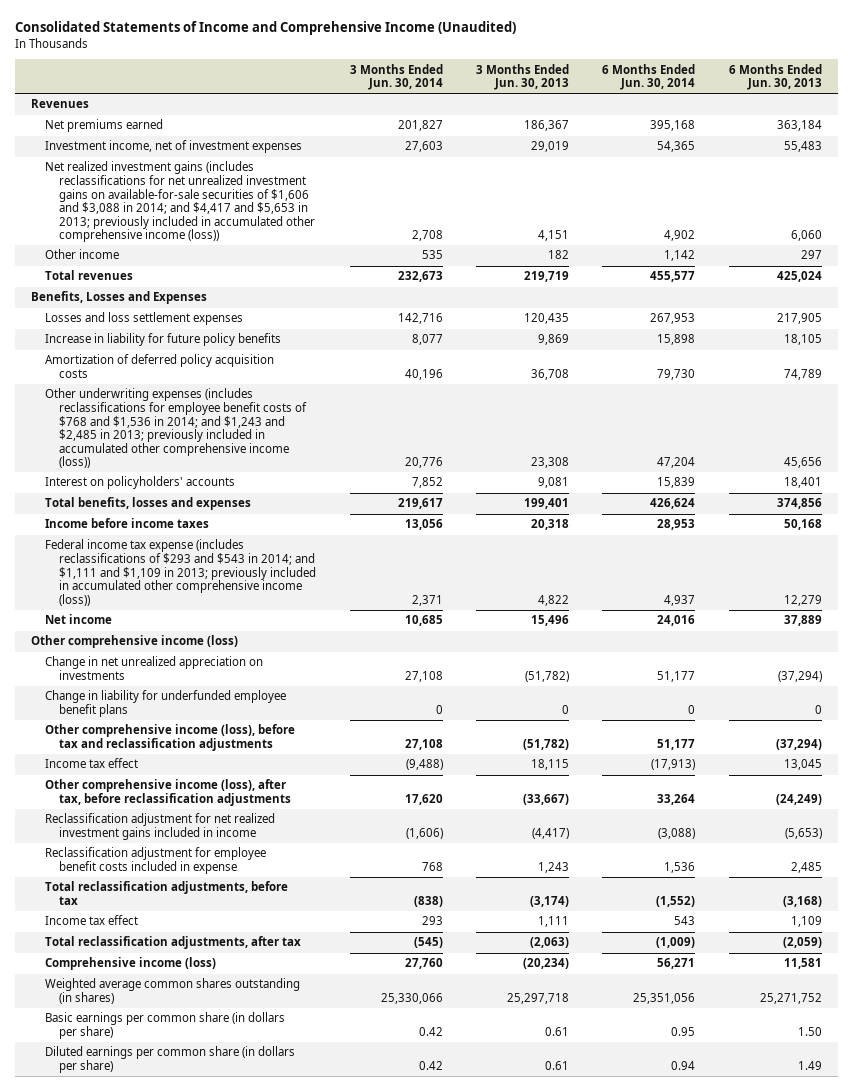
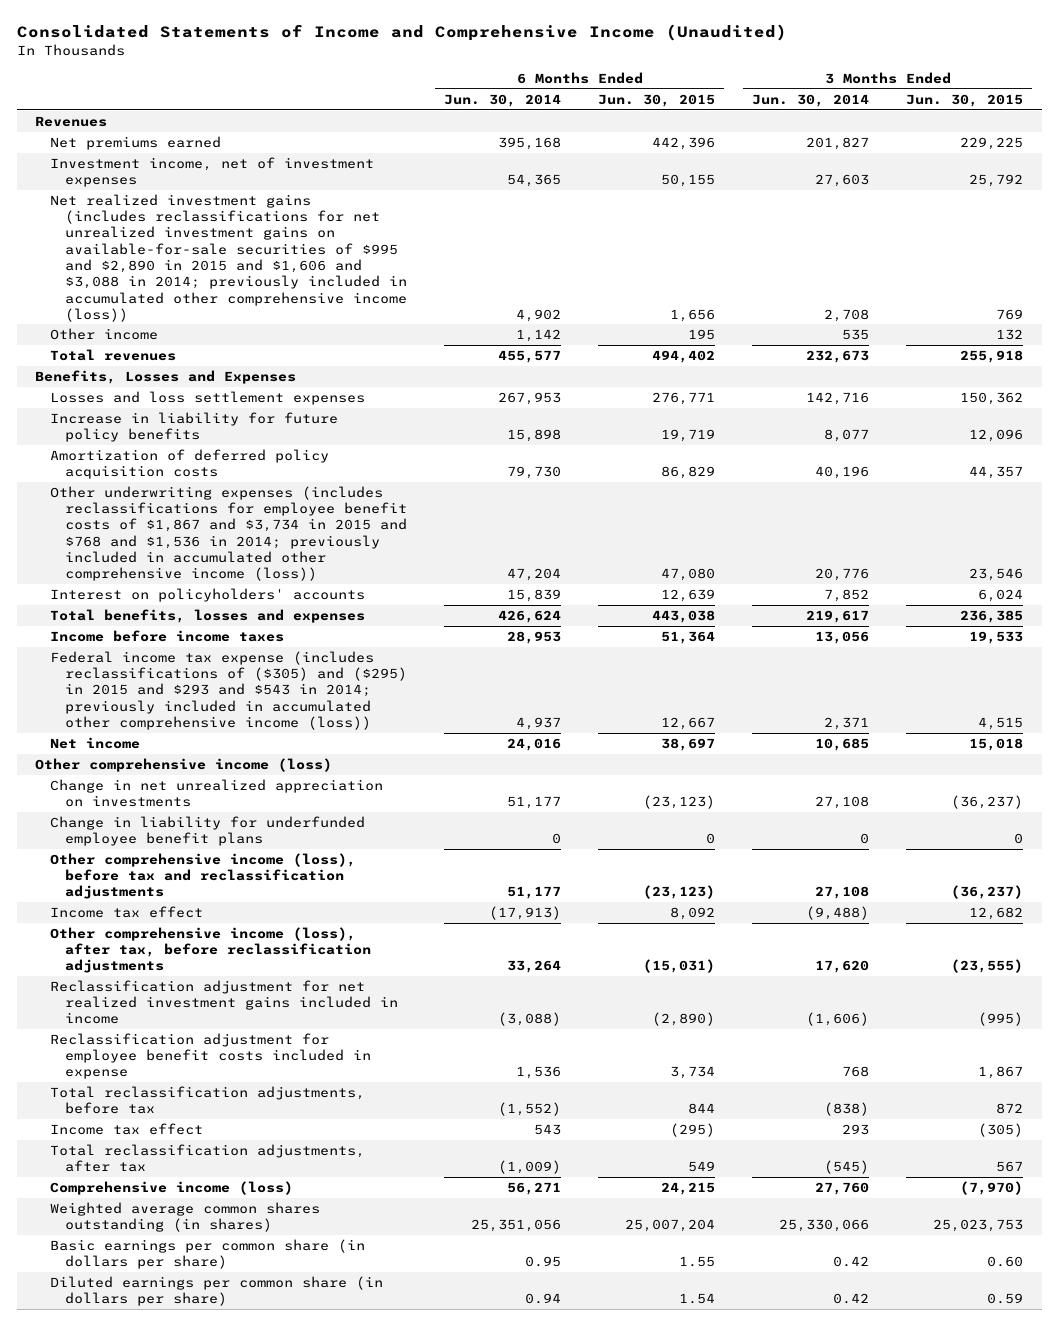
[476,63,570,91] 3 Months Ended Jun. 30, 2013 -> none
[728,63,822,91] 6 Months Ended Jun. 30, 2013 -> none
none -> [598,93,716,107] Jun. 30, 2015
none -> [906,93,1024,107] Jun. 30, 2015
[45,161,316,243] Net realized investment gains (includes reclassifications for net unrealized investment gains on available-for-sale securities of $1,606 and $3,088 in 2014; and $4,417 and $5,653 in 2013; previously included in accumulated other comprehensive income (loss)) -> [50,193,408,322] Net realized investment gains (includes reclassifications for net unrealized investment gains on available-for-sale securities of $995 and $2,890 in 2015 and $1,606 and $3,088 in 2014; previously included in accumulated other comprehensive income (loss))
[45,388,308,469] Other underwriting expenses (includes reclassifications for employee benefit costs of $768 and $1,536 in 2014; and $1,243 and $2,485 in 2013; previously included in accumulated other comprehensive income (loss)) -> [50,485,408,582] Other underwriting expenses (includes reclassifications for employee benefit costs of $1,867 and $3,734 in 2015 and $768 and $1,536 in 2014; previously included in accumulated other comprehensive income (loss))
[45,539,317,606] Federal income tax expense (includes reclassifications of $293 and $543 in 2014; and $1,111 and $1,109 in 2013; previously included in accumulated other comprehensive income (loss)) -> [50,650,408,731] Federal income tax expense (includes reclassifications of ($305) and ($295) in 2015 and $293 and $543 in 2014; previously included in accumulated other comprehensive income (loss))

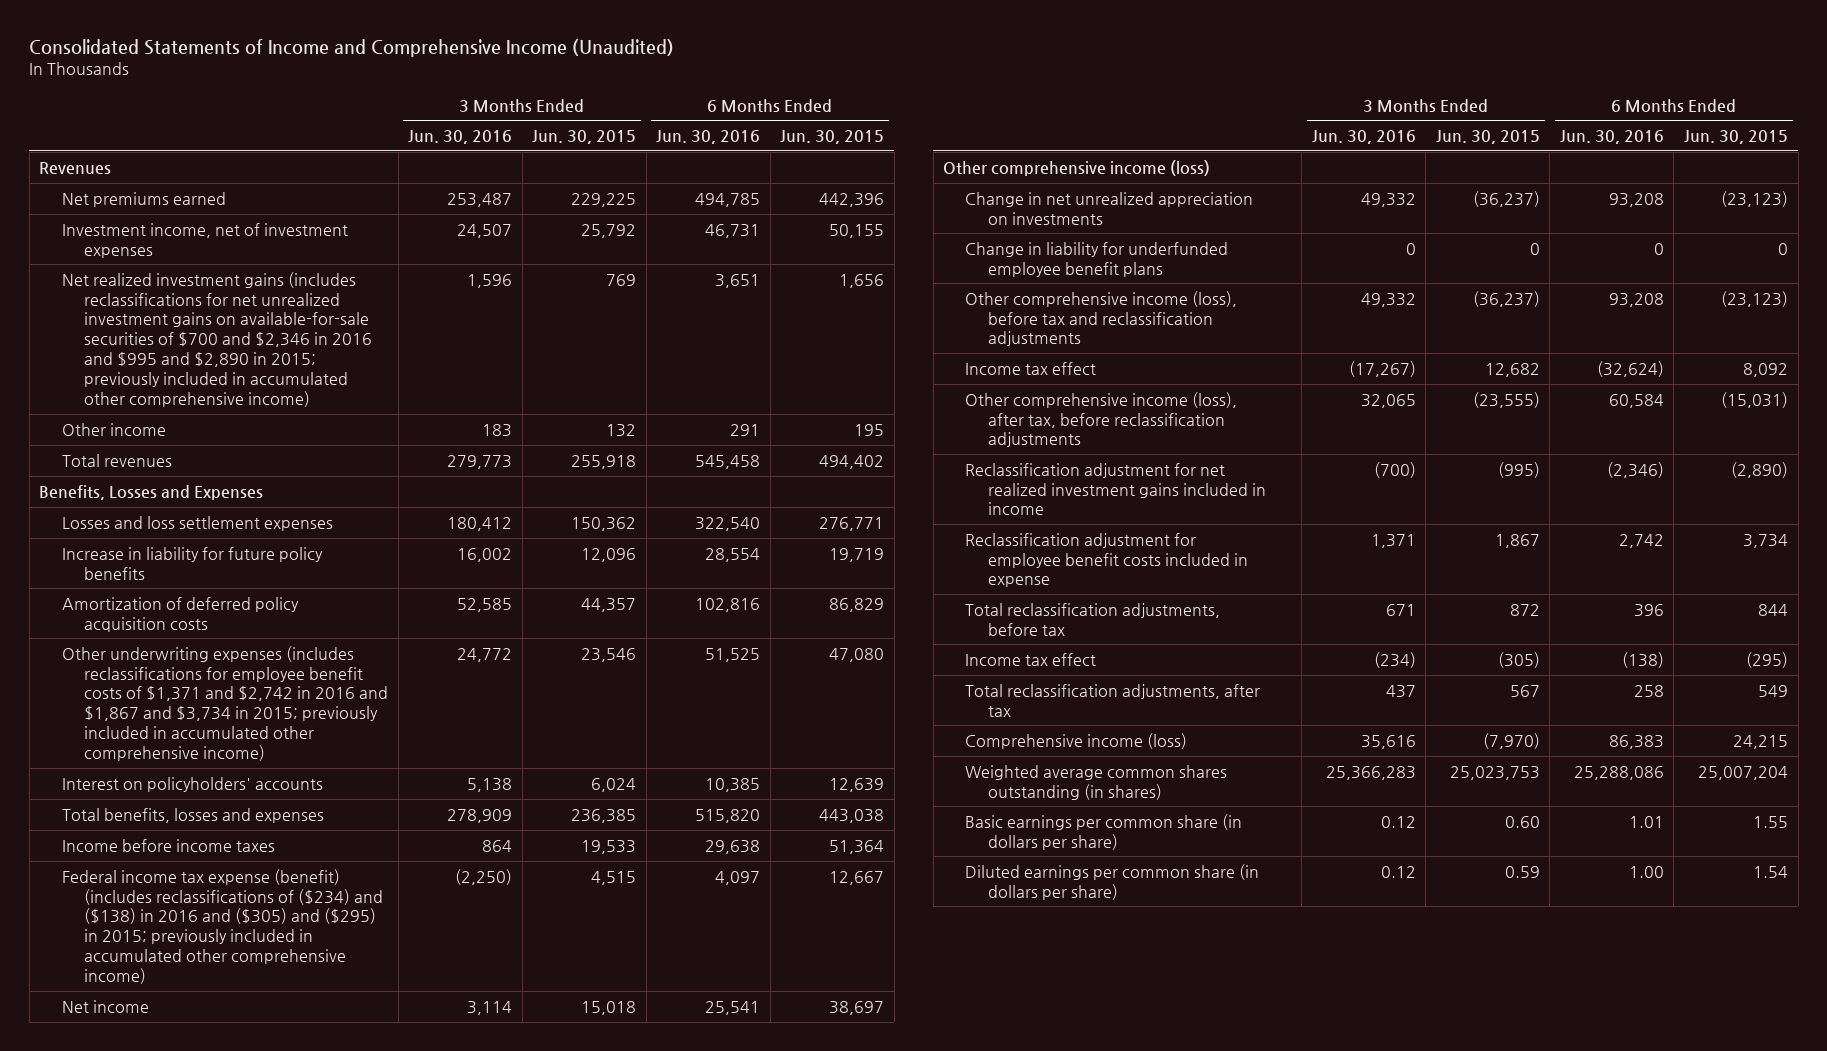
[444,93,562,107] Jun. 30, 2014 -> none
[752,93,870,107] Jun. 30, 2014 -> none
none -> [408,130,513,145] Jun. 30, 2016
none -> [656,130,761,145] Jun. 30, 2016
[50,193,408,322] Net realized investment gains (includes reclassifications for net unrealized investment gains on available-for-sale securities of $995 and $2,890 in 2015 and $1,606 and $3,088 in 2014; previously included in accumulated other comprehensive income (loss)) -> [61,271,372,407] Net realized investment gains (includes reclassifications for net unrealized investment gains on available-for-sale securities of $700 and $2,346 in 2016 and $995 and $2,890 in 2015; previously included in accumulated other comprehensive income)
[50,485,408,582] Other underwriting expenses (includes reclassifications for employee benefit costs of $1,867 and $3,734 in 2015 and $768 and $1,536 in 2014; previously included in accumulated other comprehensive income (loss)) -> [61,645,388,762] Other underwriting expenses (includes reclassifications for employee benefit costs of $1,371 and $2,742 in 2016 and $1,867 and $3,734 in 2015; previously included in accumulated other comprehensive income)
[50,650,408,731] Federal income tax expense (includes reclassifications of ($305) and ($295) in 2015 and $293 and $543 in 2014; previously included in accumulated other comprehensive income (loss)) -> [61,868,383,985] Federal income tax expense (benefit) (includes reclassifications of ($234) and ($138) in 2016 and ($305) and ($295) in 2015; previously included in accumulated other comprehensive income)

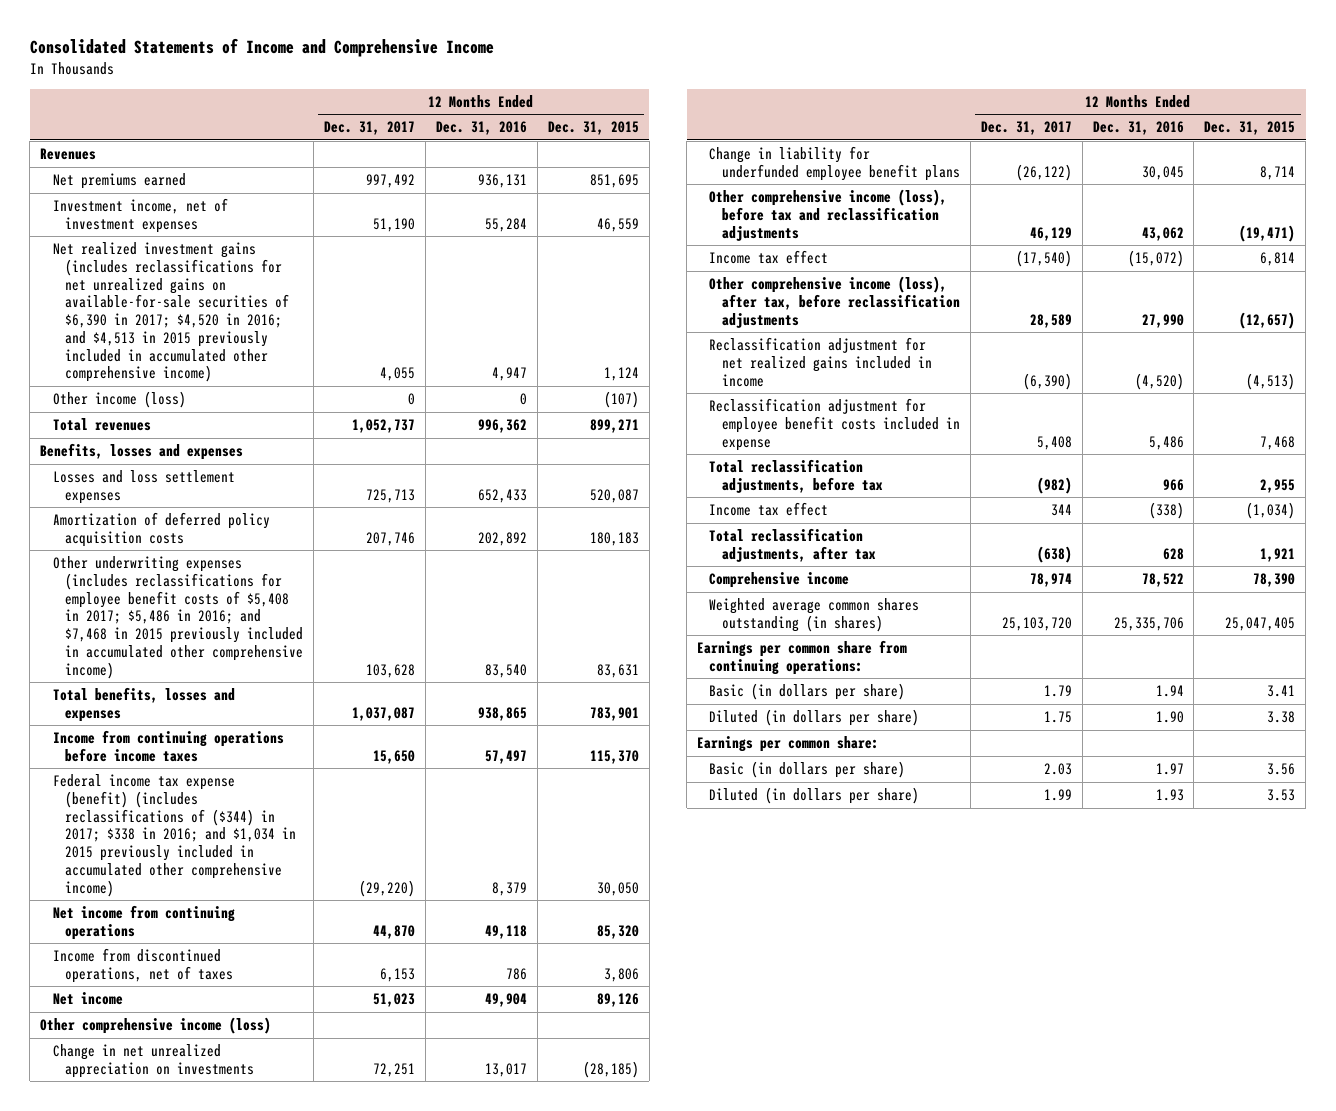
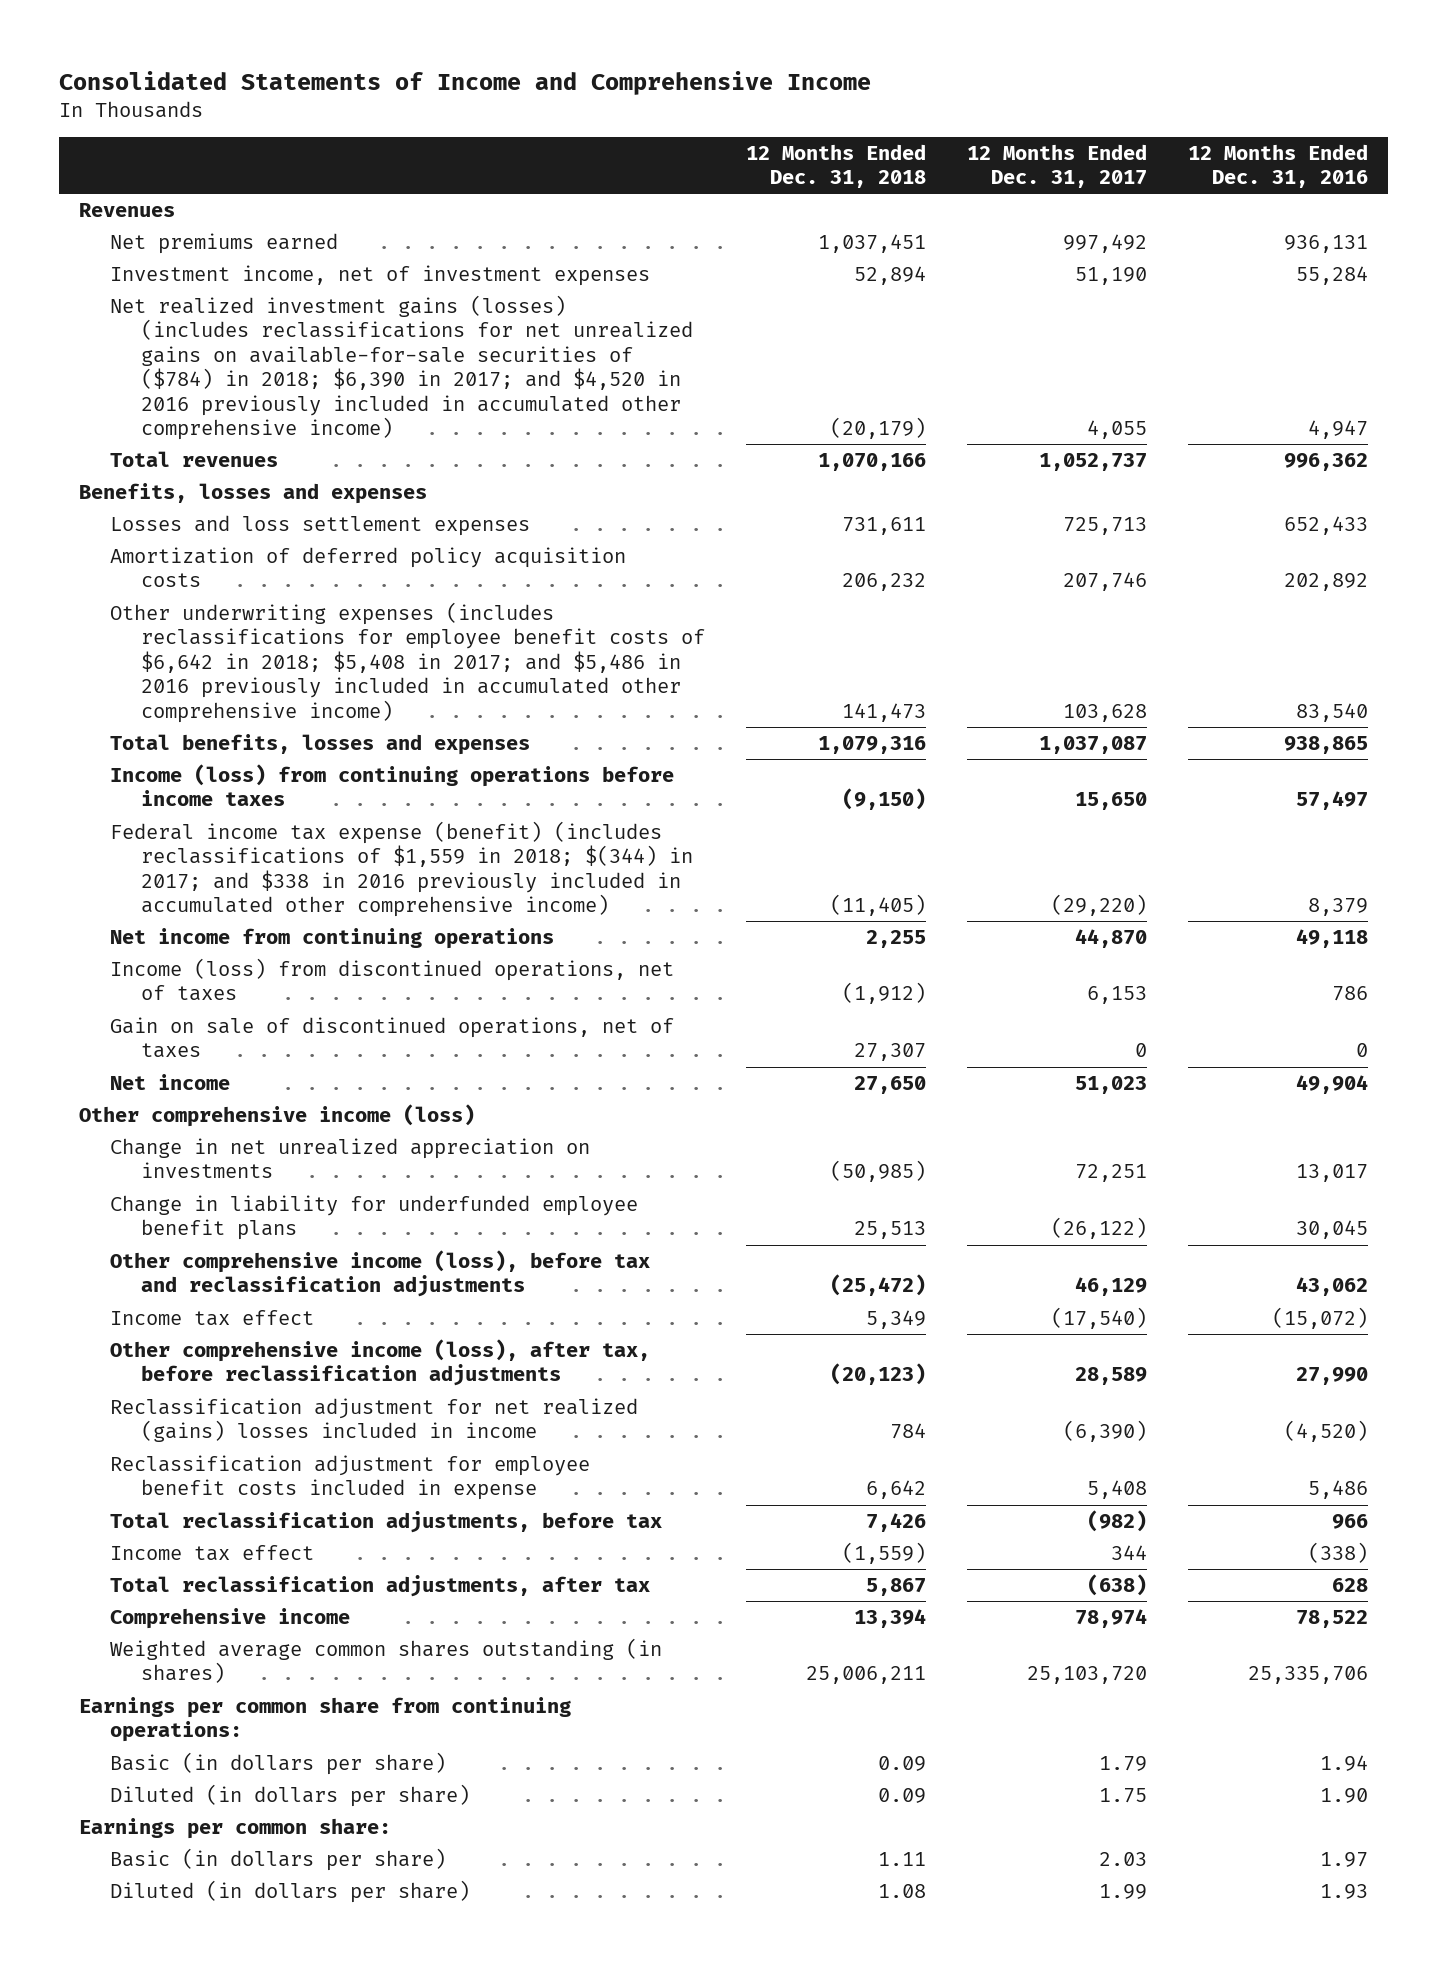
[547,121,639,136] Dec. 31, 2015 -> none
none -> [746,143,927,189] 12 Months Ended Dec. 31, 2018
[52,391,186,409] Other income (loss) -> none
[52,242,289,383] Net realized investment gains (includes reclassifications for net unrealized gains on available-for-sale securities of $6,390 in 2017; $4,520 in 2016; and $4,513 in 2015 previously included in accumulated other comprehensive income) -> [110,295,694,441] Net realized investment gains (losses) (includes reclassifications for net unrealized gains on available-for-sale securities of ($784) in 2018; $6,390 in 2017; and $4,520 in 2016 previously included in accumulated other comprehensive income)
[52,556,303,679] Other underwriting expenses (includes reclassifications for employee benefit costs of $5,408 in 2017; $5,486 in 2016; and $7,468 in 2015 previously included in accumulated other comprehensive income) -> [110,602,706,723] Other underwriting expenses (includes reclassifications for employee benefit costs of $6,642 in 2018; $5,408 in 2017; and $5,486 in 2016 previously included in accumulated other comprehensive income)
[52,730,284,762] Income from continuing operations before income taxes -> [110,764,675,807] Income (loss) from continuing operations before income taxes
[52,774,296,897] Federal income tax expense (benefit) (includes reclassifications of ($344) in 2017; $338 in 2016; and $1,034 in 2015 previously included in accumulated other comprehensive income) -> [110,821,694,918] Federal income tax expense (benefit) (includes reclassifications of $1,559 in 2018; $(344) in 2017; and $338 in 2016 previously included in accumulated other comprehensive income)
[52,948,233,983] Income from discontinued operations, net of taxes -> [110,958,675,1002] Income (loss) from discontinued operations, net of taxes
none -> [110,1017,675,1059] Gain on sale of discontinued operations, net of taxes
[709,337,932,387] Reclassification adjustment for net realized gains included in income -> [110,1398,639,1443] Reclassification adjustment for net realized (gains) losses included in income

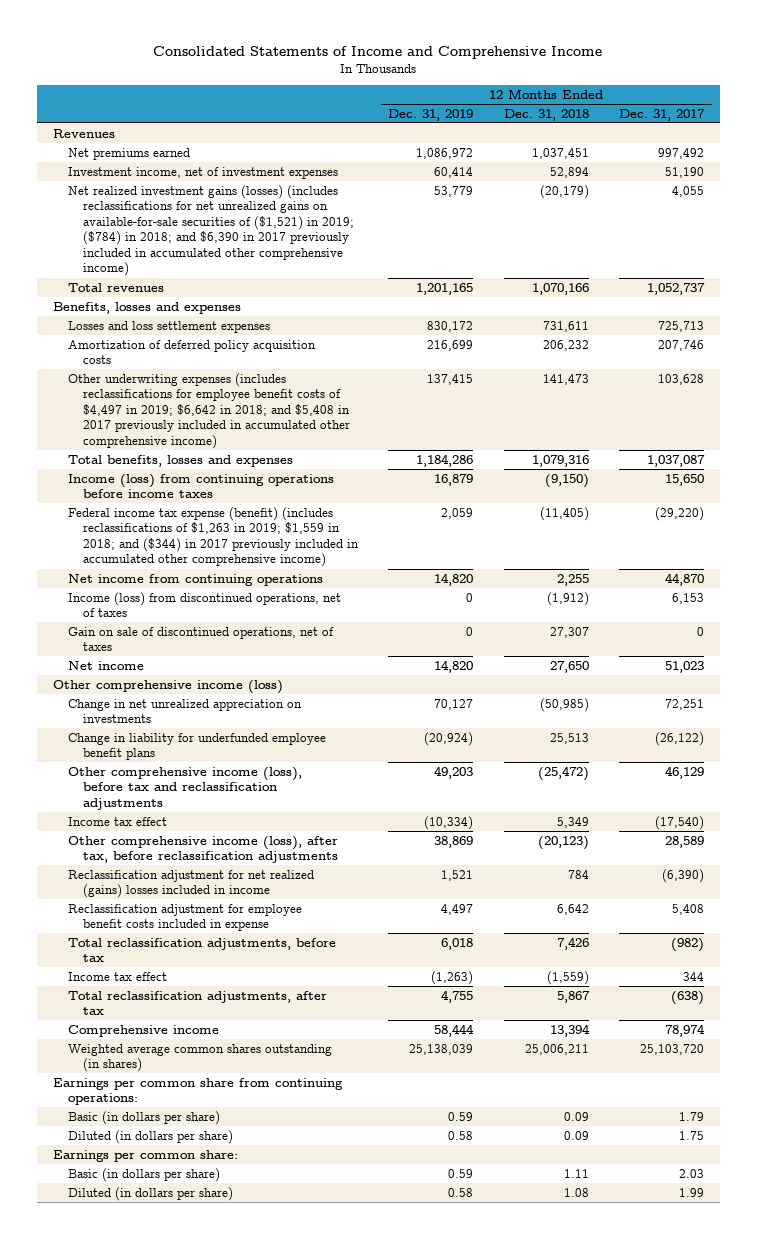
[1187,143,1368,189] 12 Months Ended Dec. 31, 2016 -> none
none -> [388,108,474,121] Dec. 31, 2019
[110,295,694,441] Net realized investment gains (losses) (includes reclassifications for net unrealized gains on available-for-sale securities of ($784) in 2018; $6,390 in 2017; and $4,520 in 2016 previously included in accumulated other comprehensive income) -> [67,184,354,277] Net realized investment gains (losses) (includes reclassifications for net unrealized gains on available-for-sale securities of ($1,521) in 2019; ($784) in 2018; and $6,390 in 2017 previously included in accumulated other comprehensive income)
[110,602,706,723] Other underwriting expenses (includes reclassifications for employee benefit costs of $6,642 in 2018; $5,408 in 2017; and $5,486 in 2016 previously included in accumulated other comprehensive income) -> [67,372,350,449] Other underwriting expenses (includes reclassifications for employee benefit costs of $4,497 in 2019; $6,642 in 2018; and $5,408 in 2017 previously included in accumulated other comprehensive income)
[110,821,694,918] Federal income tax expense (benefit) (includes reclassifications of $1,559 in 2018; $(344) in 2017; and $338 in 2016 previously included in accumulated other comprehensive income) -> [67,506,359,568] Federal income tax expense (benefit) (includes reclassifications of $1,263 in 2019; $1,559 in 2018; and ($344) in 2017 previously included in accumulated other comprehensive income)

